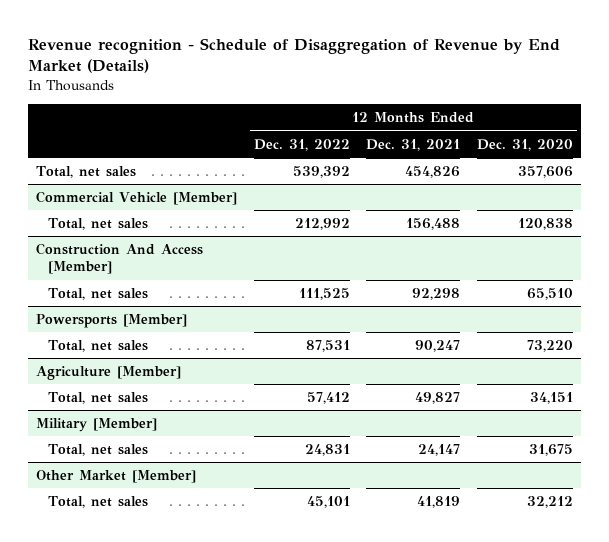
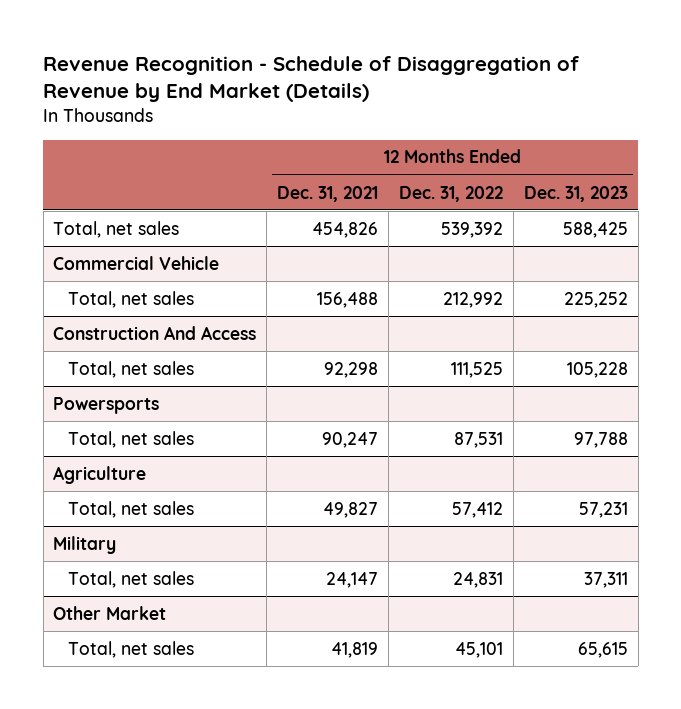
[27,37,560,74] Revenue recognition - Schedule of Disaggregation of Revenue by End Market (Details) -> [43,55,580,103] Revenue Recognition - Schedule of Disaggregation of Revenue by End Market (Details)
[476,138,573,151] Dec. 31, 2020 -> none
none -> [523,185,628,202] Dec. 31, 2023
[36,191,238,206] Commercial Vehicle [Member] -> [53,255,220,270] Commercial Vehicle
[36,243,204,275] Construction And Access [Member] -> [53,325,257,340] Construction And Access
[36,314,188,329] Powersports [Member] -> [53,396,160,414] Powersports
[36,366,182,381] Agriculture [Member] -> [53,465,147,484] Agriculture
[36,418,158,433] Military [Member] -> [53,535,117,554] Military
[36,470,197,484] Other Market [Member] -> [53,605,167,620] Other Market

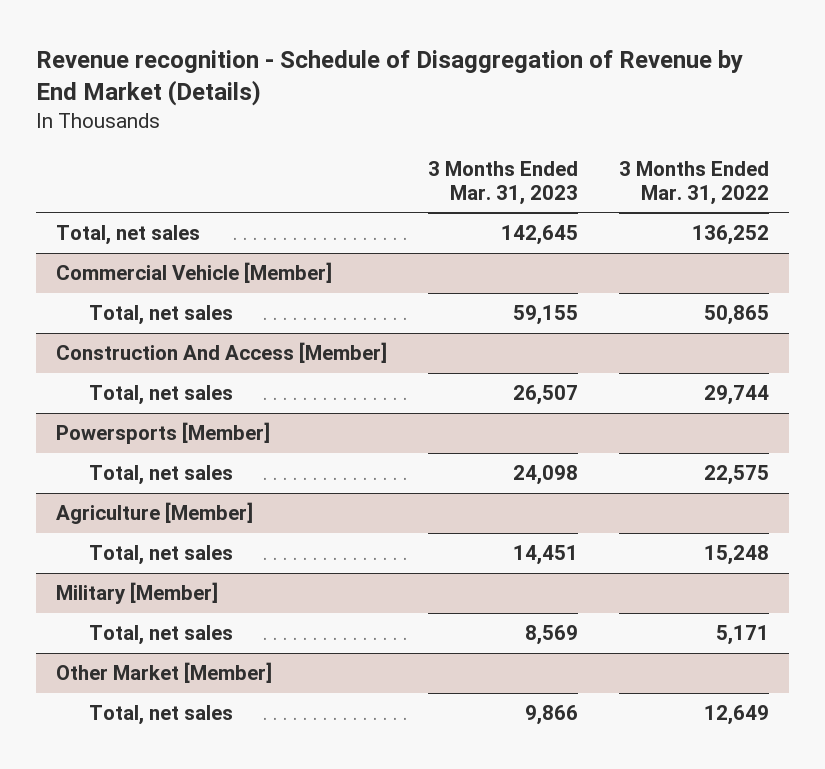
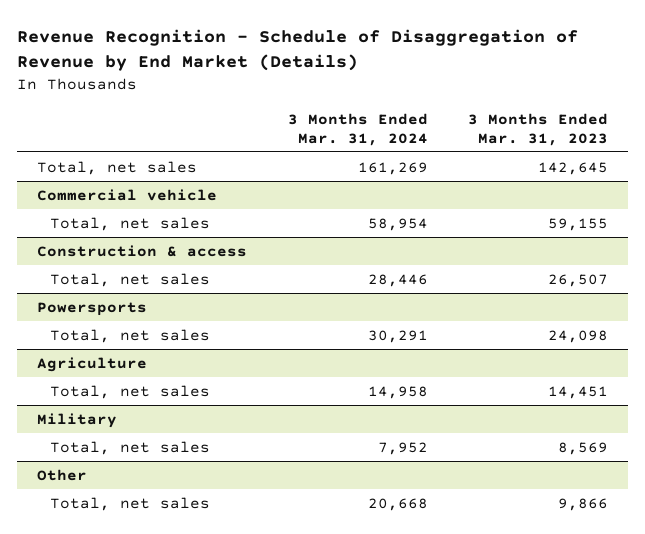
[35,50,743,107] Revenue recognition - Schedule of Disaggregation of Revenue by End Market (Details) -> [17,29,579,72] Revenue Recognition - Schedule of Disaggregation of Revenue by End Market (Details)
[618,161,769,206] 3 Months Ended Mar. 31, 2022 -> none
none -> [287,112,428,146] 3 Months Ended Mar. 31, 2024
[56,262,333,284] Commercial Vehicle [Member] -> [37,188,218,201] Commercial vehicle
[56,342,388,364] Construction And Access [Member] -> [37,244,248,257] Construction & access
[56,422,271,445] Powersports [Member] -> [37,301,148,316] Powersports
[56,502,254,525] Agriculture [Member] -> [37,356,148,372] Agriculture
[56,582,219,605] Military [Member] -> [37,412,118,428] Military
[56,662,273,684] Other Market [Member] -> [37,468,88,481] Other

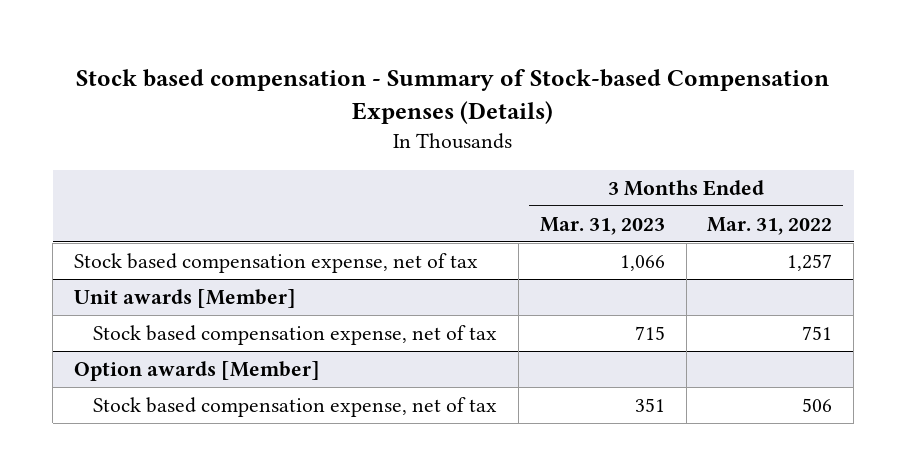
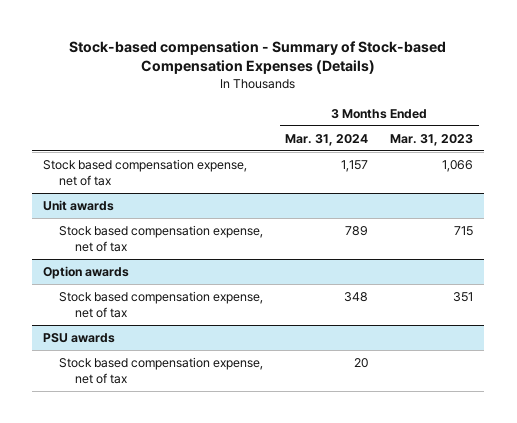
[76,68,830,125] Stock based compensation - Summary of Stock-based Compensation Expenses (Details) -> [69,40,447,75] Stock-based compensation - Summary of Stock-based Compensation Expenses (Details)
[707,216,833,235] Mar. 31, 2022 -> none
none -> [285,133,369,146] Mar. 31, 2024
[73,288,296,308] Unit awards [Member] -> [43,199,115,211] Unit awards
[73,360,320,381] Option awards [Member] -> [43,265,130,279] Option awards
none -> [43,332,116,343] PSU awards
none -> [59,356,264,385] Stock based compensation expense, net of tax

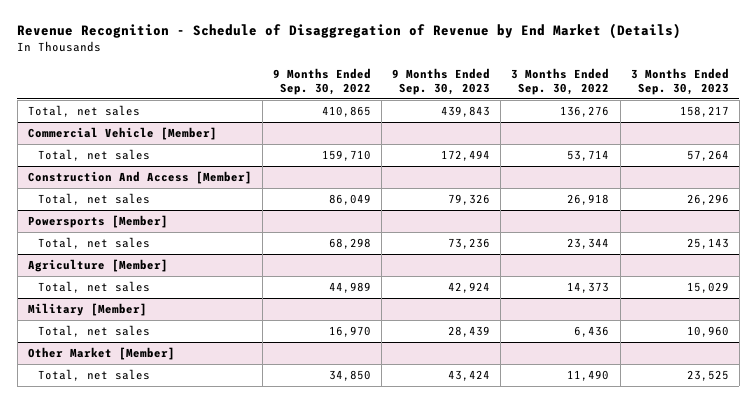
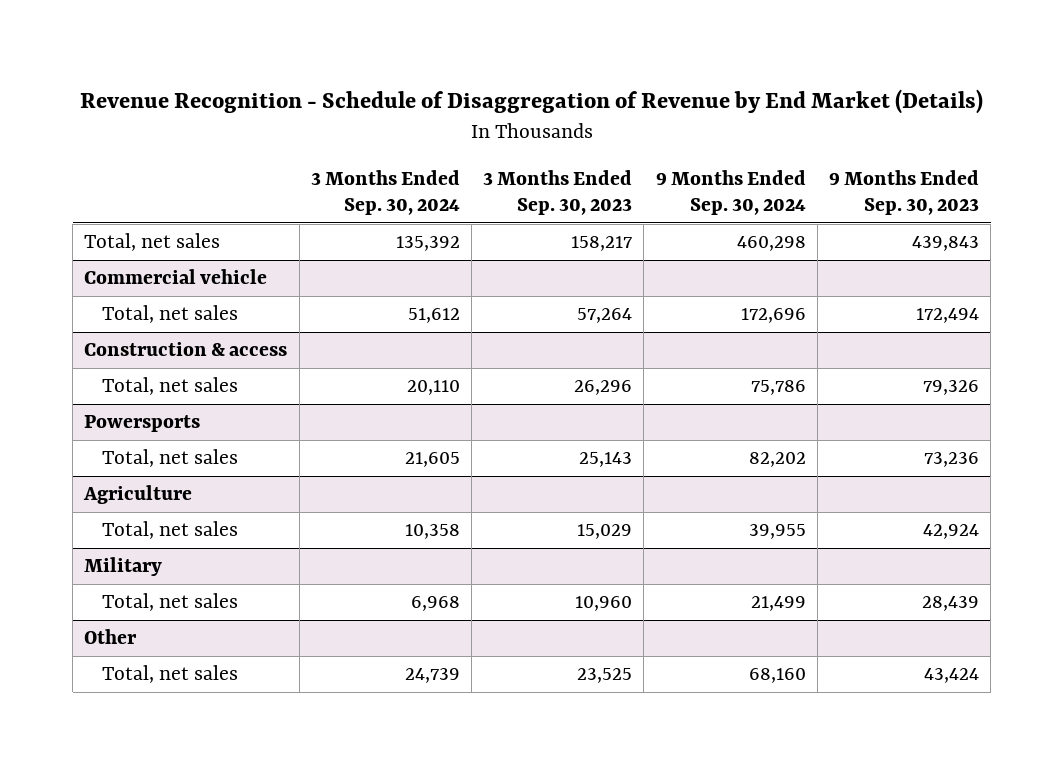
[272,67,371,95] 9 Months Ended Sep. 30, 2022 -> none
[511,67,610,95] 3 Months Ended Sep. 30, 2022 -> none
none -> [310,170,460,216] 3 Months Ended Sep. 30, 2024
none -> [655,170,806,216] 9 Months Ended Sep. 30, 2024
[27,127,217,141] Commercial Vehicle [Member] -> [84,269,268,285] Commercial vehicle
[27,171,252,185] Construction And Access [Member] -> [84,342,288,357] Construction & access
[27,215,168,229] Powersports [Member] -> [84,415,201,433] Powersports
[27,259,168,273] Agriculture [Member] -> [83,485,193,505] Agriculture
[27,303,147,317] Military [Member] -> [84,557,163,577] Military
[27,347,175,361] Other Market [Member] -> [84,629,138,645] Other

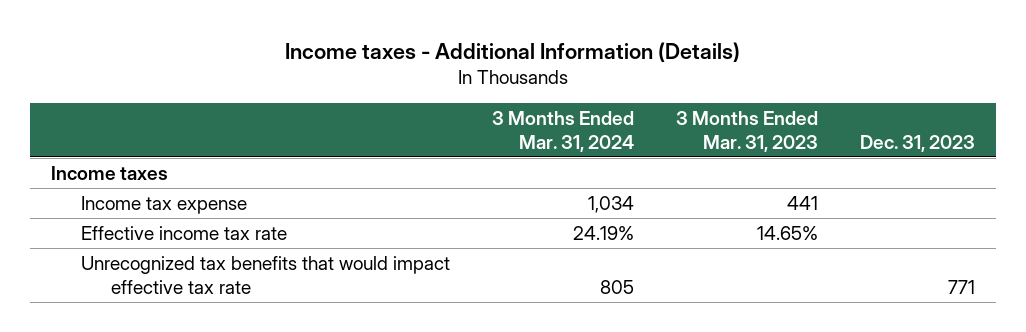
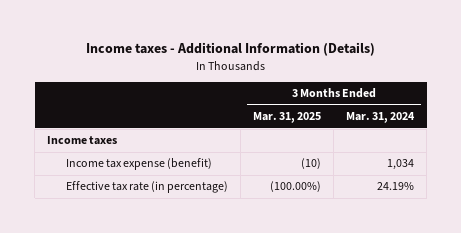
[676,111,819,152] 3 Months Ended Mar. 31, 2023 -> none
[860,134,976,152] Dec. 31, 2023 -> none
none -> [253,112,322,124] Mar. 31, 2025
[80,255,450,294] Unrecognized tax benefits that would impact effective tax rate -> none
[80,195,247,214] Income tax expense -> [66,158,213,171] Income tax expense (benefit)
[80,225,287,240] Effective income tax rate -> [66,181,229,194] Effective tax rate (in percentage)

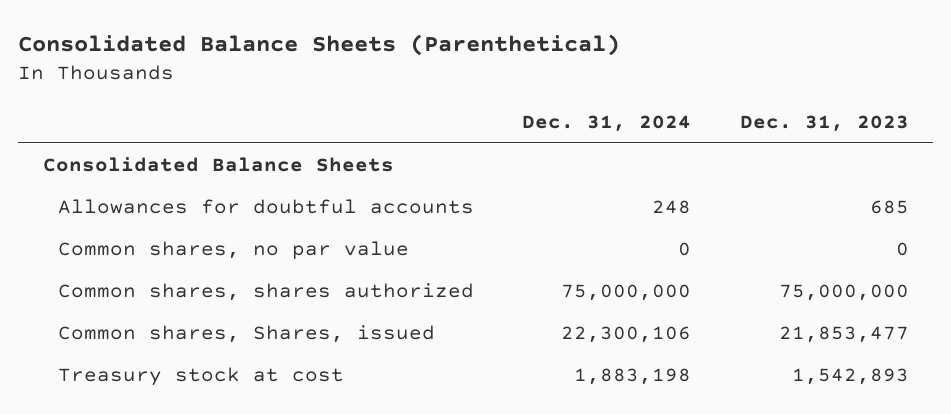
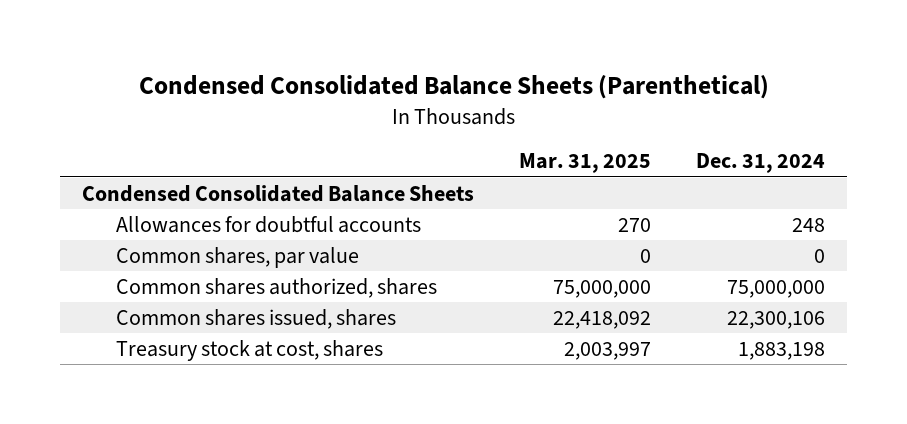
[18,33,621,56] Consolidated Balance Sheets (Parenthetical) -> [138,74,769,99] Condensed Consolidated Balance Sheets (Parenthetical)
[739,114,909,132] Dec. 31, 2023 -> none
none -> [519,153,652,174] Mar. 31, 2025
[42,157,394,173] Consolidated Balance Sheets -> [82,184,475,202] Condensed Consolidated Balance Sheets
[58,241,410,261] Common shares, no par value -> [116,246,360,268] Common shares, par value
[58,283,475,302] Common shares, shares authorized -> [116,277,438,298] Common shares authorized, shares
[58,325,436,344] Common shares, Shares, issued -> [116,308,397,329] Common shares issued, shares
[58,367,345,387] Treasury stock at cost -> [116,339,384,361] Treasury stock at cost, shares

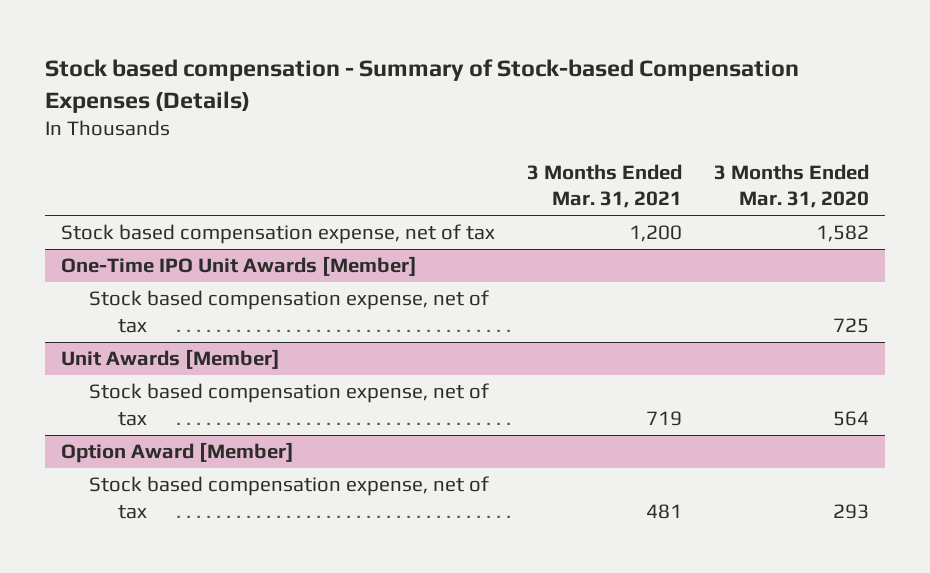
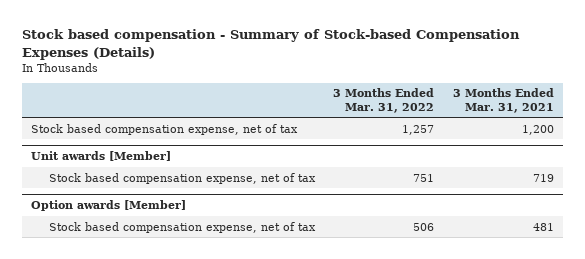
[713,163,869,209] 3 Months Ended Mar. 31, 2020 -> none
none -> [333,88,435,113] 3 Months Ended Mar. 31, 2022
[60,256,417,277] One-Time IPO Unit Awards [Member] -> none
[89,290,490,333] Stock based compensation expense, net of tax -> none
[60,349,280,370] Unit Awards [Member] -> [31,151,172,162] Unit awards [Member]
[60,442,294,464] Option Award [Member] -> [31,200,187,212] Option awards [Member]

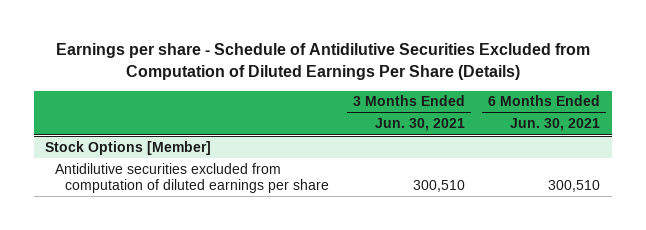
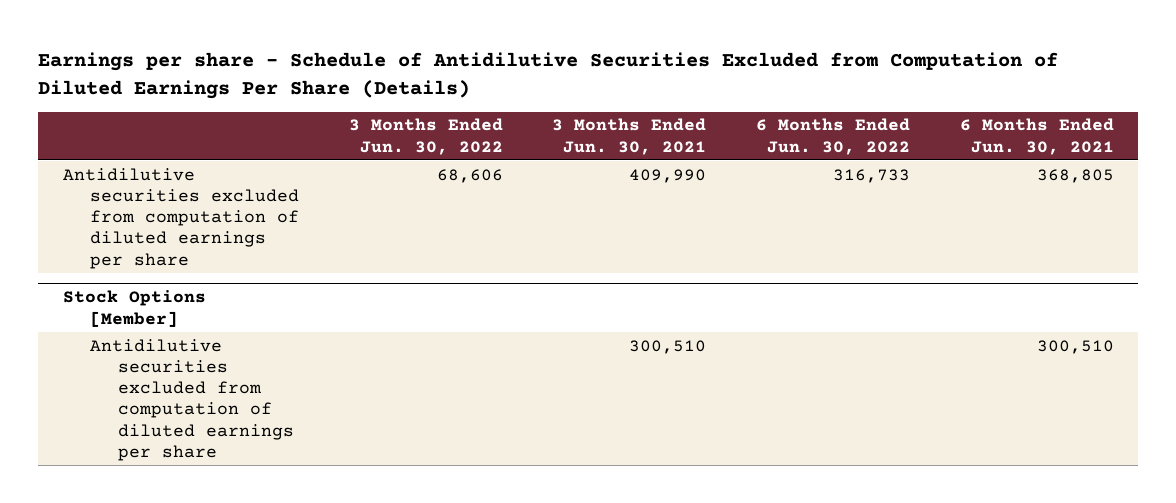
none -> [348,118,503,155] 3 Months Ended Jun. 30, 2022
none -> [756,118,911,155] 6 Months Ended Jun. 30, 2022
none -> [62,167,300,269] Antidilutive securities excluded from computation of diluted earnings per share

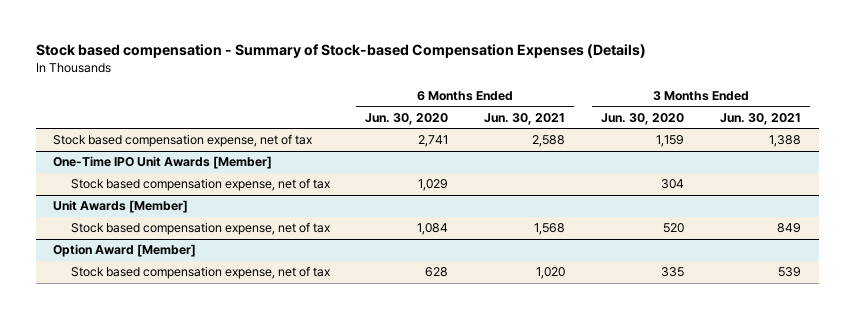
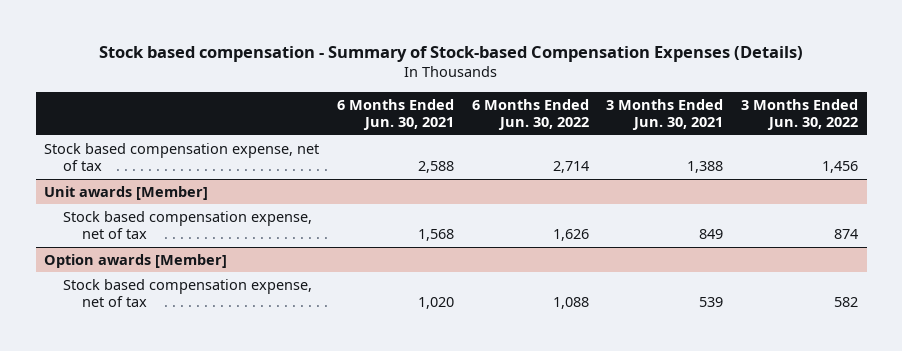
[365,113,449,126] Jun. 30, 2020 -> none
[601,113,685,126] Jun. 30, 2020 -> none
none -> [471,98,589,131] 6 Months Ended Jun. 30, 2022
none -> [740,98,858,131] 3 Months Ended Jun. 30, 2022
[53,156,273,170] One-Time IPO Unit Awards [Member] -> none
[70,178,330,192] Stock based compensation expense, net of tax -> none
[53,200,189,214] Unit Awards [Member] -> [44,185,209,200] Unit awards [Member]
[53,244,197,258] Option Award [Member] -> [44,253,228,268] Option awards [Member]

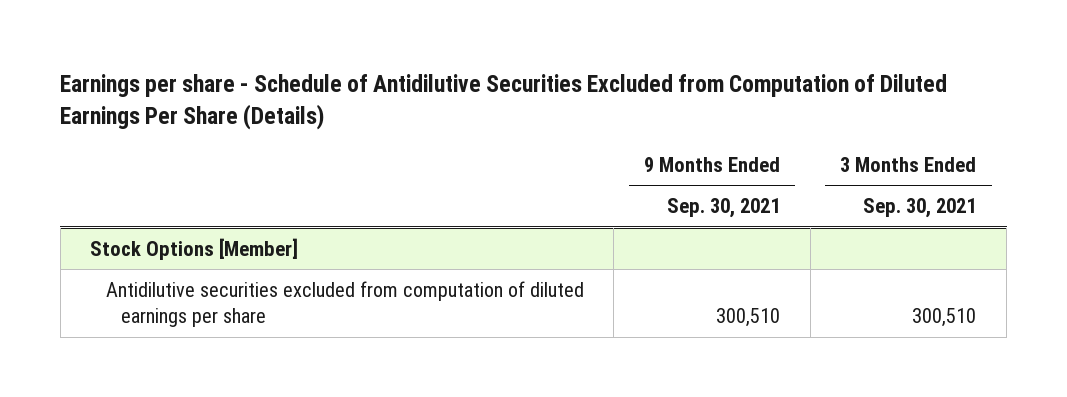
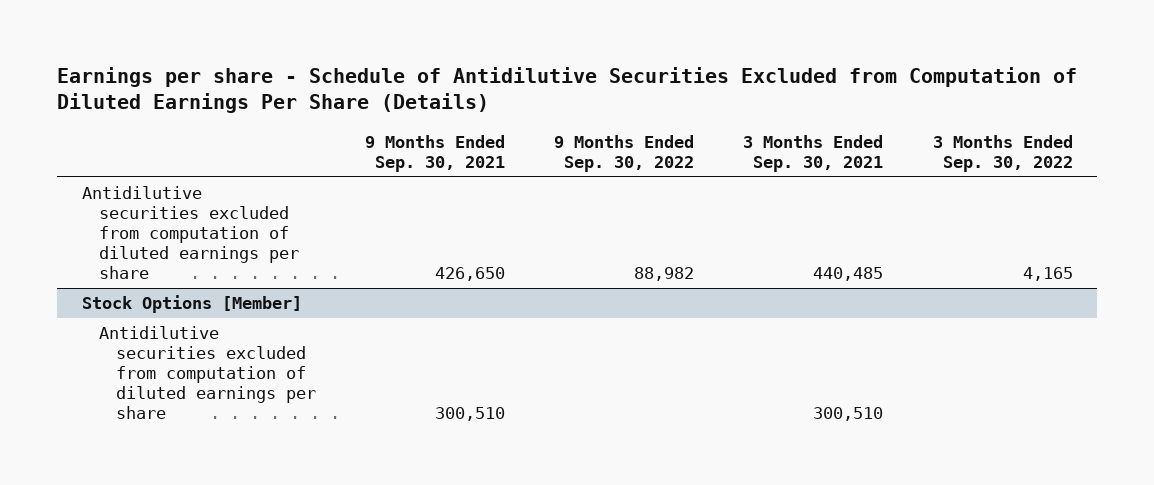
none -> [554,134,695,172] 9 Months Ended Sep. 30, 2022
none -> [932,134,1073,172] 3 Months Ended Sep. 30, 2022
none -> [81,186,299,280] Antidilutive securities excluded from computation of diluted earnings per share

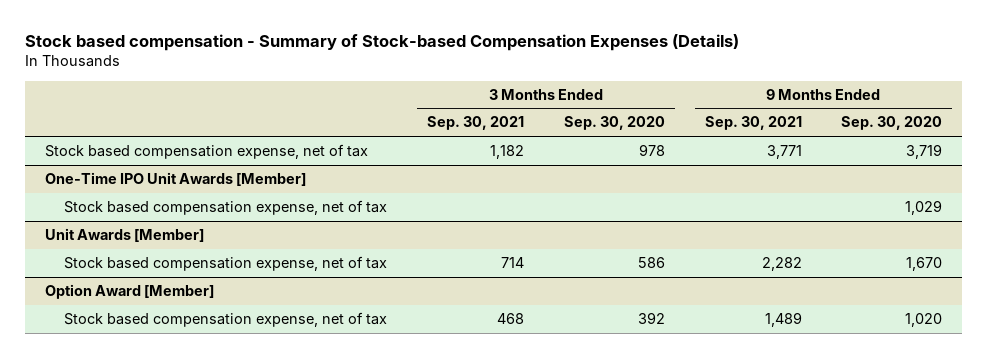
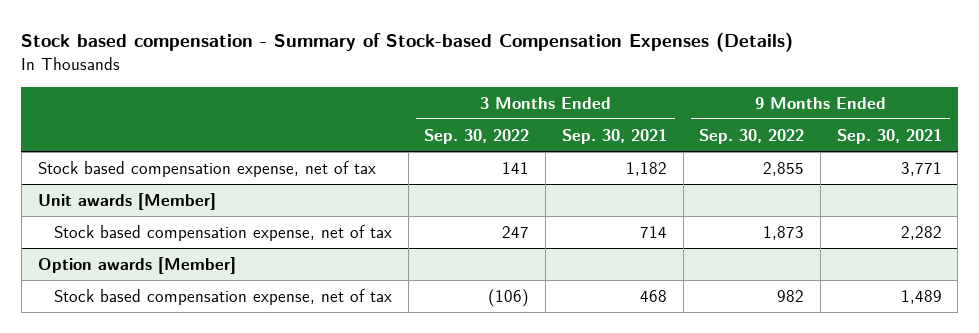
[563,116,665,131] Sep. 30, 2020 -> none
[841,116,943,131] Sep. 30, 2020 -> none
none -> [424,128,530,144] Sep. 30, 2022
none -> [699,128,805,144] Sep. 30, 2022
[44,172,306,187] One-Time IPO Unit Awards [Member] -> none
[63,200,387,216] Stock based compensation expense, net of tax -> none
[44,228,204,243] Unit Awards [Member] -> [37,192,216,210] Unit awards [Member]
[44,284,214,300] Option Award [Member] -> [37,256,236,274] Option awards [Member]

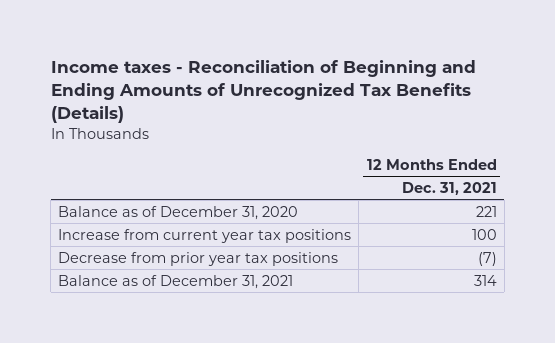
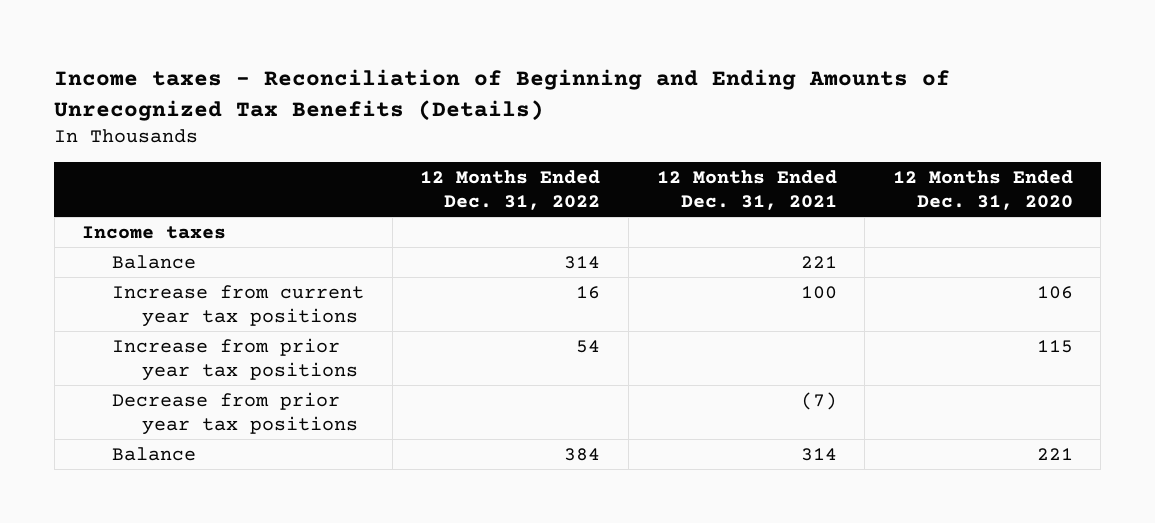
none -> [420,170,601,211] 12 Months Ended Dec. 31, 2022
none -> [892,170,1073,211] 12 Months Ended Dec. 31, 2020
none -> [82,225,227,239] Income taxes
[58,205,299,220] Balance as of December 31, 2020 -> [111,254,196,269] Balance
none -> [111,337,358,381] Increase from prior year tax positions
[58,274,294,289] Balance as of December 31, 2021 -> [111,446,196,461] Balance

